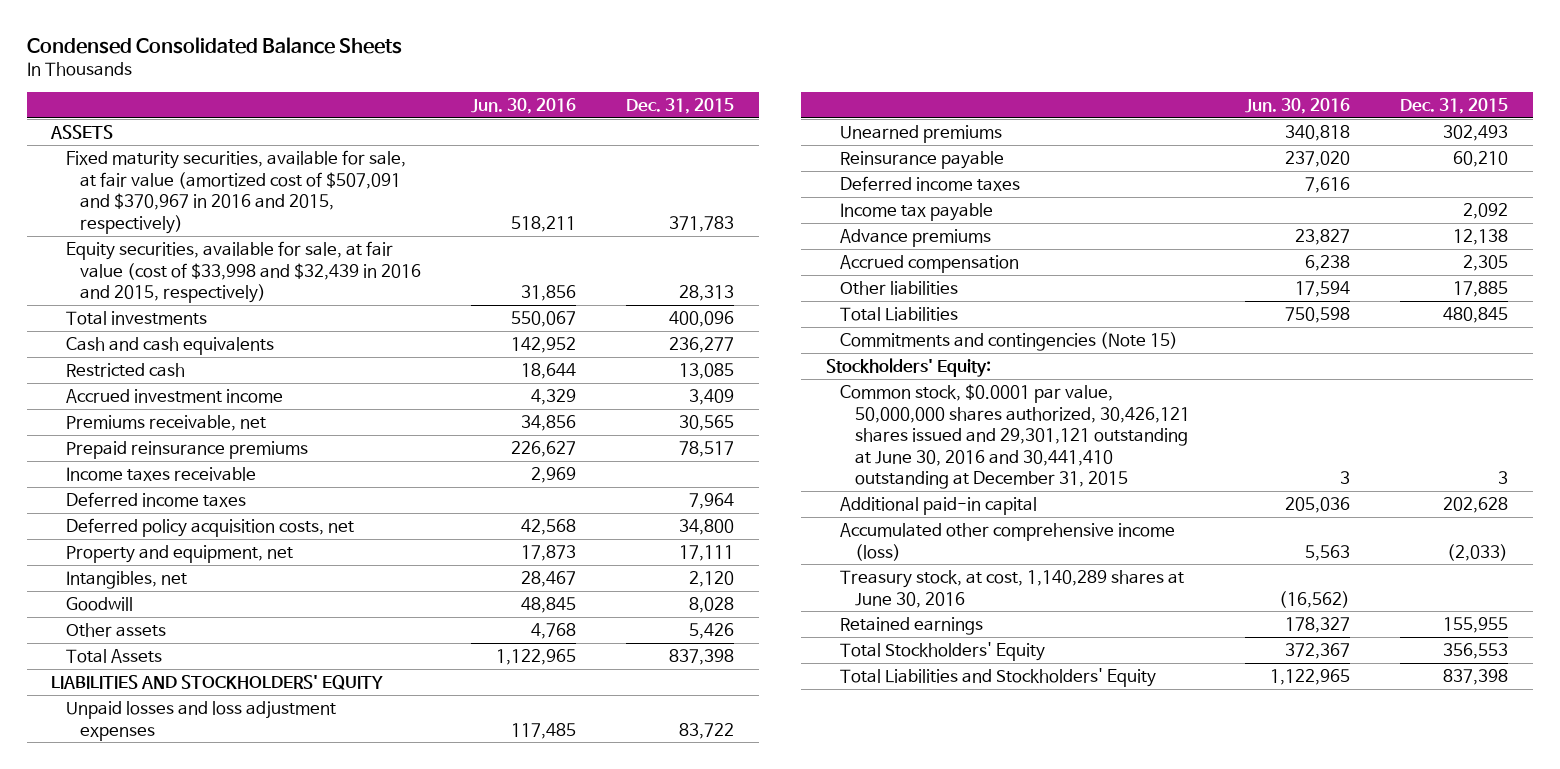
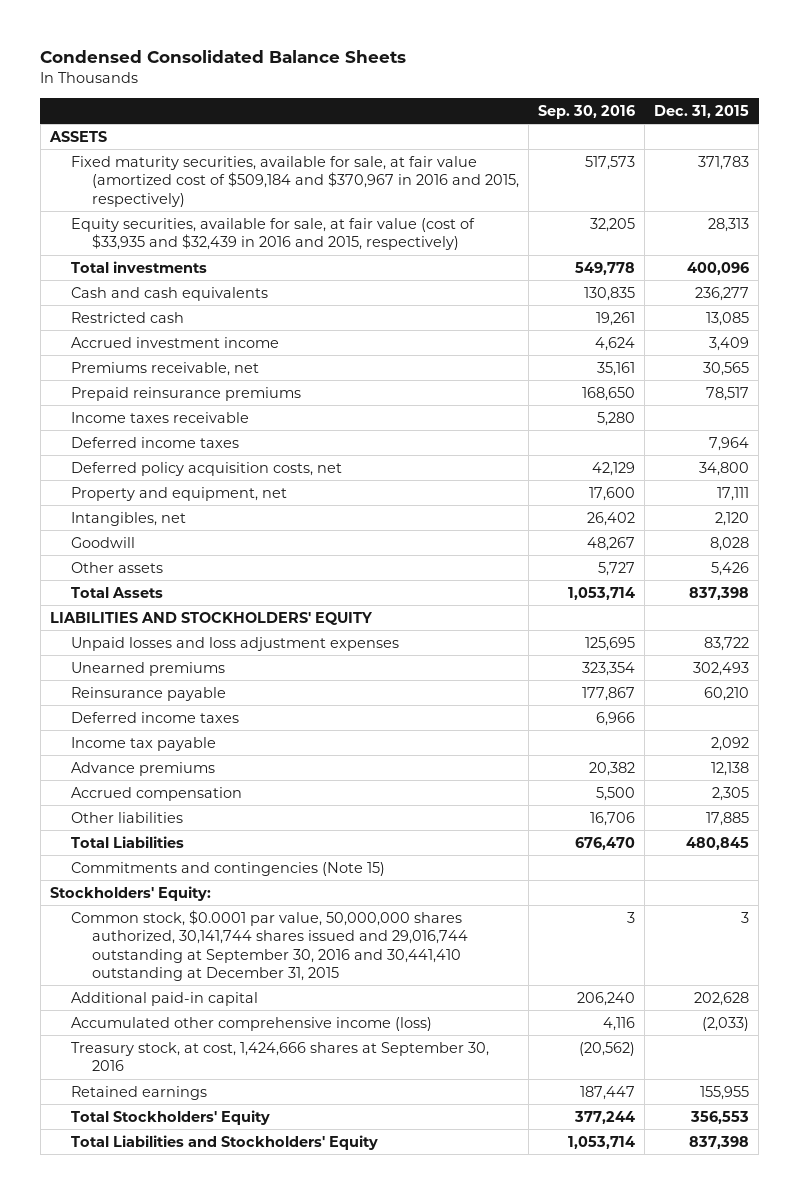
[471,97,577,114] Jun. 30, 2016 -> none
none -> [538,104,636,119] Sep. 30, 2016
[65,149,406,234] Fixed maturity securities, available for sale, at fair value (amortized cost of $507,091 and $370,967 in 2016 and 2015, respectively) -> [70,155,519,207] Fixed maturity securities, available for sale, at fair value (amortized cost of $509,184 and $370,967 in 2016 and 2015, respectively)
[65,240,422,304] Equity securities, available for sale, at fair value (cost of $33,998 and $32,439 in 2016 and 2015, respectively) -> [70,217,475,251] Equity securities, available for sale, at fair value (cost of $33,935 and $32,439 in 2016 and 2015, respectively)
[840,383,1190,490] Common stock, $0.0001 par value, 50,000,000 shares authorized, 30,426,121 shares issued and 29,301,121 outstanding at June 30, 2016 and 30,441,410 outstanding at December 31, 2015 -> [70,909,468,981] Common stock, $0.0001 par value, 50,000,000 shares authorized, 30,141,744 shares issued and 29,016,744 outstanding at September 30, 2016 and 30,441,410 outstanding at December 31, 2015
[840,569,1185,608] Treasury stock, at cost, 1,140,289 shares at June 30, 2016 -> [70,1041,489,1072] Treasury stock, at cost, 1,424,666 shares at September 30, 2016

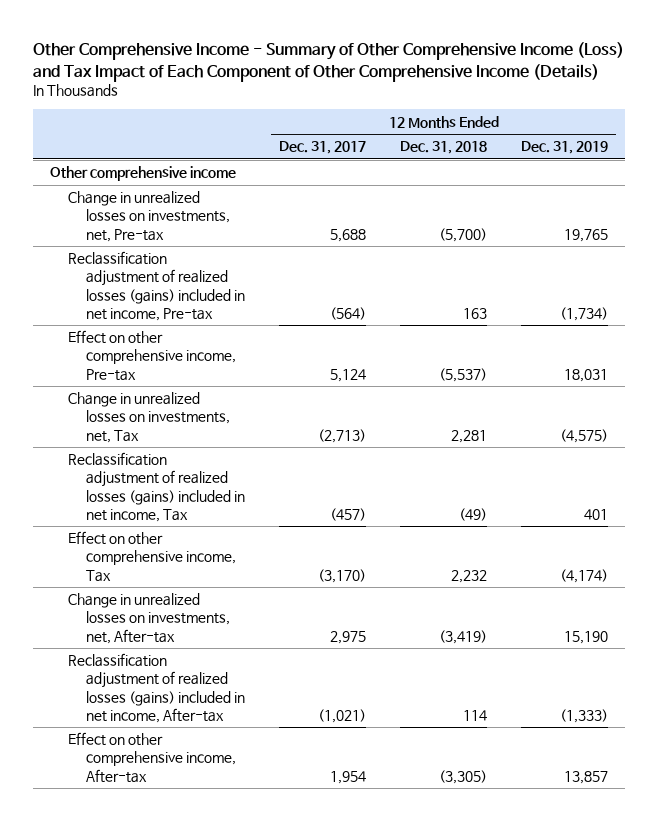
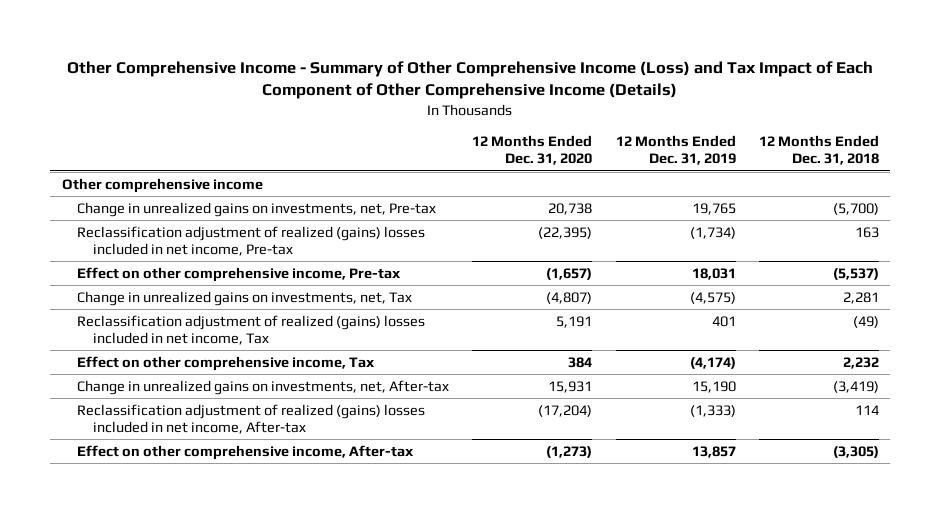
[279,141,367,155] Dec. 31, 2017 -> none
none -> [472,135,593,166] 12 Months Ended Dec. 31, 2020
[68,191,231,242] Change in unrealized losses on investments, net, Pre-tax -> [77,201,437,217] Change in unrealized gains on investments, net, Pre-tax
[68,251,246,321] Reclassification adjustment of realized losses (gains) included in net income, Pre-tax -> [77,225,426,256] Reclassification adjustment of realized (gains) losses included in net income, Pre-tax
[68,392,231,443] Change in unrealized losses on investments, net, Tax -> [77,290,413,306] Change in unrealized gains on investments, net, Tax
[68,452,246,522] Reclassification adjustment of realized losses (gains) included in net income, Tax -> [77,314,426,345] Reclassification adjustment of realized (gains) losses included in net income, Tax
[68,593,231,644] Change in unrealized losses on investments, net, After-tax -> [77,379,450,395] Change in unrealized gains on investments, net, After-tax
[68,653,246,723] Reclassification adjustment of realized losses (gains) included in net income, After-tax -> [77,403,426,434] Reclassification adjustment of realized (gains) losses included in net income, After-tax

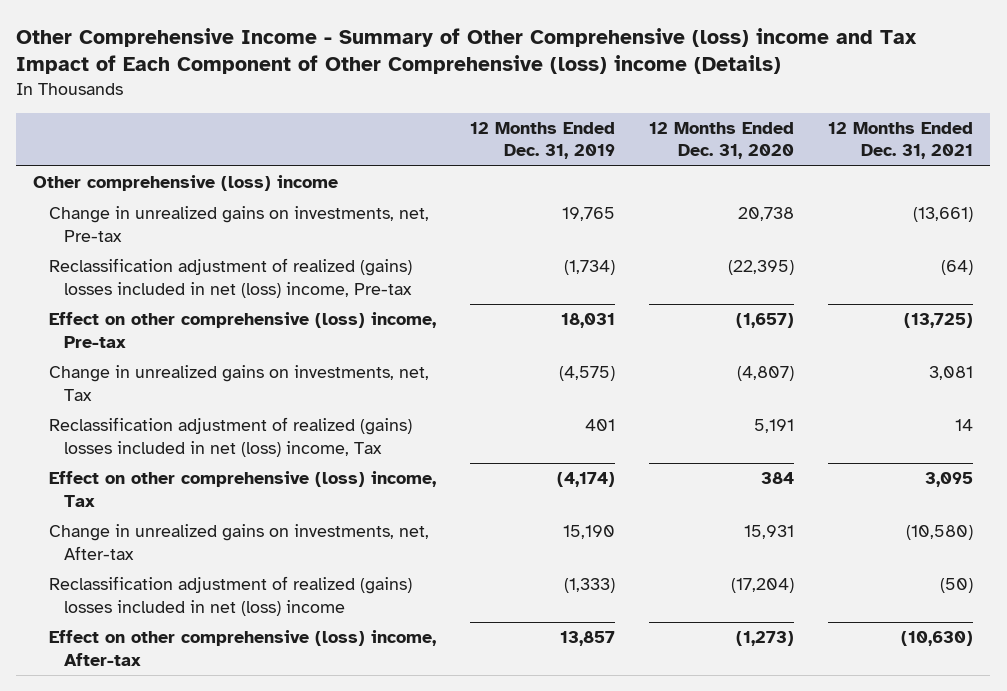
[67,60,874,100] Other Comprehensive Income - Summary of Other Comprehensive Income (Loss) and Tax Impact of Each Component of Other Comprehensive Income (Details) -> [16,27,918,75] Other Comprehensive Income - Summary of Other Comprehensive (loss) income and Tax Impact of Each Component of Other Comprehensive (loss) income (Details)
[758,135,879,166] 12 Months Ended Dec. 31, 2018 -> none
none -> [828,122,974,160] 12 Months Ended Dec. 31, 2021
[61,177,263,193] Other comprehensive income -> [33,175,339,192] Other comprehensive (loss) income
[77,225,426,256] Reclassification adjustment of realized (gains) losses included in net income, Pre-tax -> [48,258,413,298] Reclassification adjustment of realized (gains) losses included in net (loss) income, Pre-tax
[77,266,402,282] Effect on other comprehensive income, Pre-tax -> [48,312,436,348] Effect on other comprehensive (loss) income, Pre-tax
[77,314,426,345] Reclassification adjustment of realized (gains) losses included in net income, Tax -> [48,417,412,457] Reclassification adjustment of realized (gains) losses included in net (loss) income, Tax
[77,355,376,371] Effect on other comprehensive income, Tax -> [48,471,436,507] Effect on other comprehensive (loss) income, Tax
[77,403,426,434] Reclassification adjustment of realized (gains) losses included in net income, After-tax -> [48,576,412,616] Reclassification adjustment of realized (gains) losses included in net (loss) income
[77,444,415,460] Effect on other comprehensive income, After-tax -> [48,630,436,666] Effect on other comprehensive (loss) income, After-tax

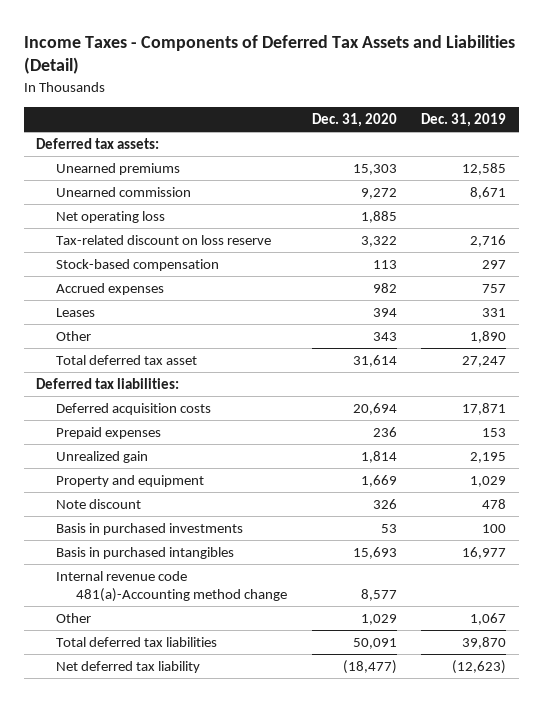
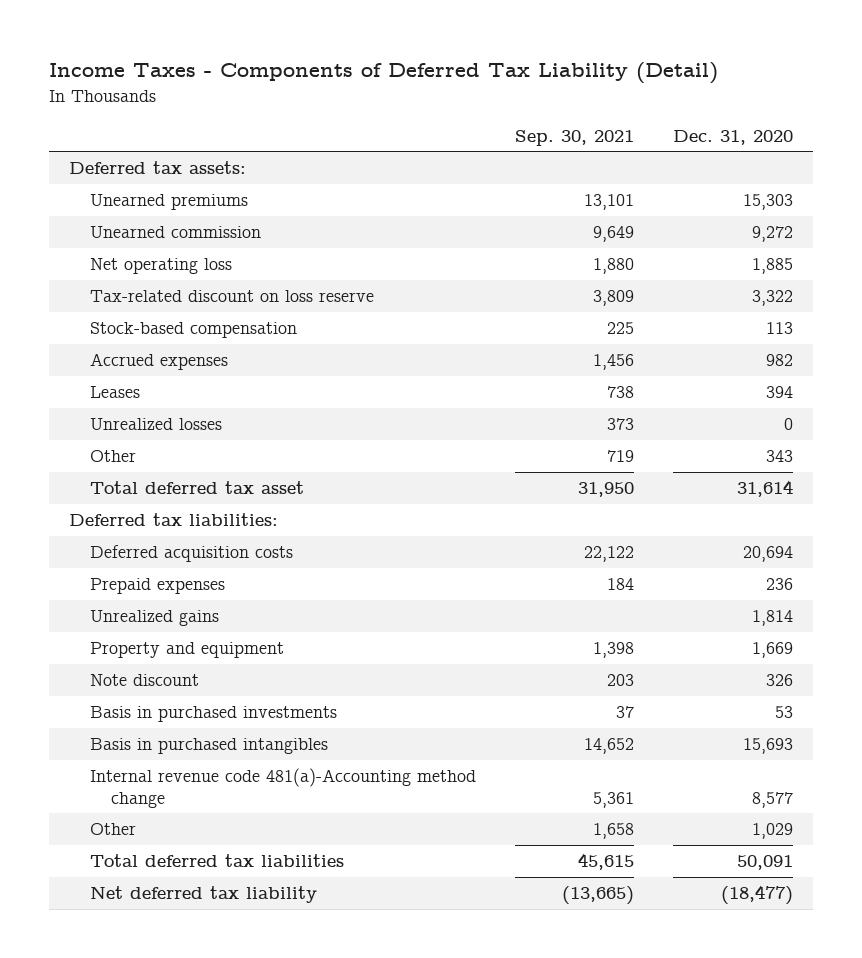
[24,34,516,75] Income Taxes - Components of Deferred Tax Assets and Liabilities (Detail) -> [49,62,719,85] Income Taxes - Components of Deferred Tax Liability (Detail)
[421,112,507,127] Dec. 31, 2019 -> none
none -> [515,129,635,146] Sep. 30, 2021
none -> [90,418,223,431] Unrealized losses
[56,451,149,464] Unrealized gain -> [90,610,220,627] Unrealized gains

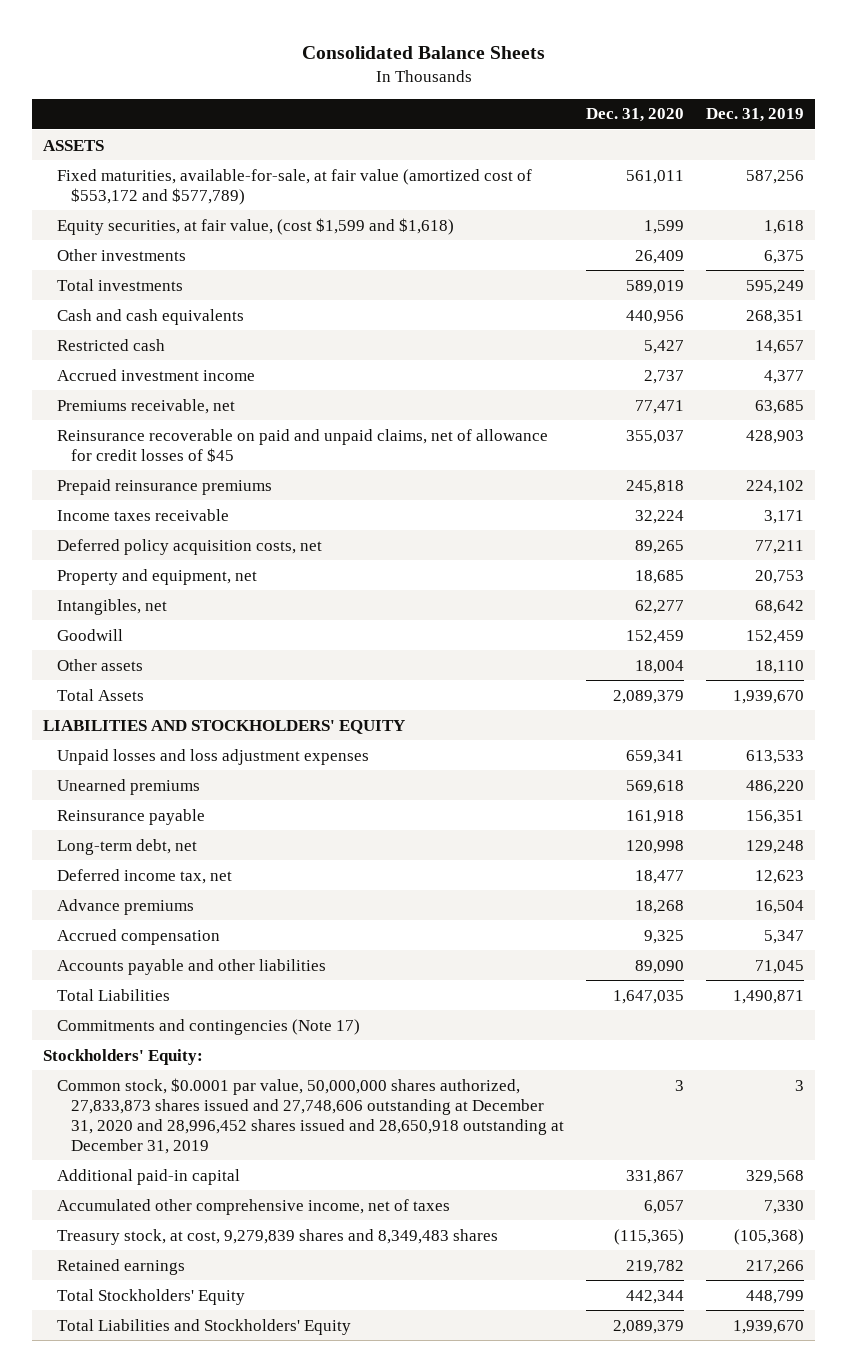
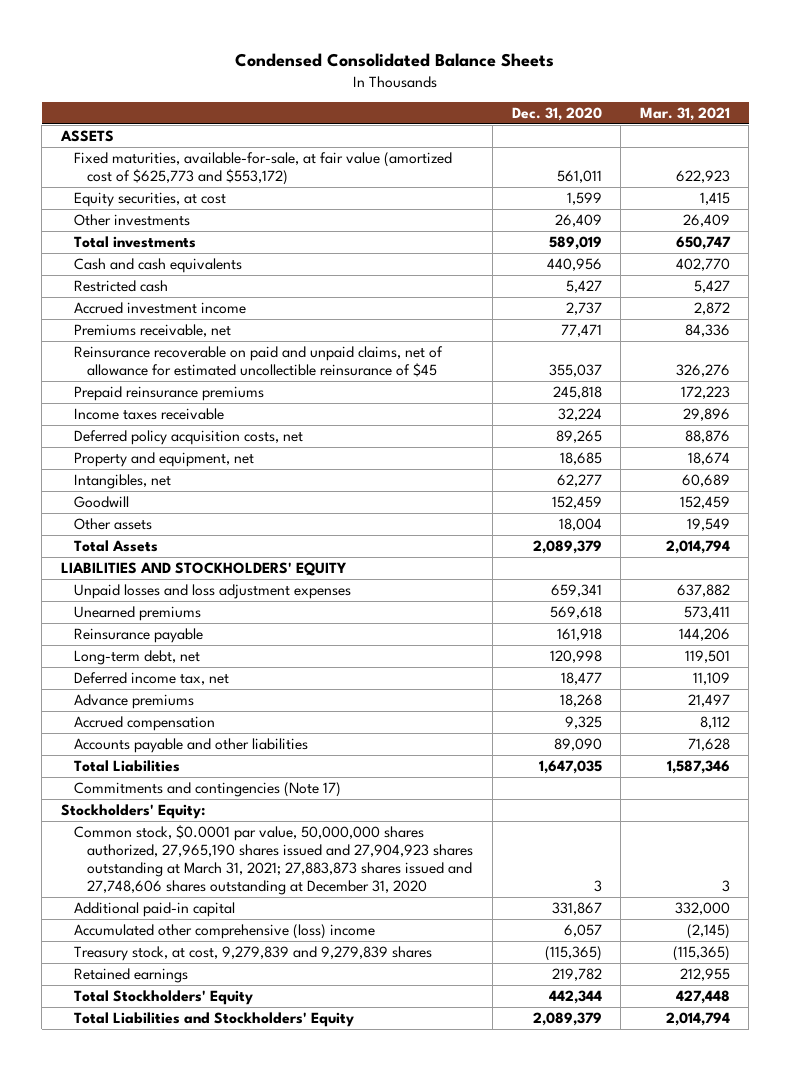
[301,45,545,59] Consolidated Balance Sheets -> [235,52,555,67] Condensed Consolidated Balance Sheets
[705,108,804,123] Dec. 31, 2019 -> none
none -> [639,107,730,122] Mar. 31, 2021
[57,168,533,205] Fixed maturities, available-for-sale, at fair value (amortized cost of $553,172 and $577,789) -> [74,151,453,185] Fixed maturities, available-for-sale, at fair value (amortized cost of $625,773 and $553,172)
[57,217,455,235] Equity securities, at fair value, (cost $1,599 and $1,618) -> [74,191,227,207] Equity securities, at cost
[57,428,549,462] Reinsurance recoverable on paid and unpaid claims, net of allowance for credit losses of $45 -> [74,345,444,377] Reinsurance recoverable on paid and unpaid claims, net of allowance for estimated uncollectible reinsurance of $45
[57,1077,565,1154] Common stock, $0.0001 par value, 50,000,000 shares authorized, 27,833,873 shares issued and 27,748,606 outstanding at December 31, 2020 and 28,996,452 shares issued and 28,650,918 outstanding at December 31, 2019 -> [74,824,474,895] Common stock, $0.0001 par value, 50,000,000 shares authorized, 27,965,190 shares issued and 27,904,923 shares outstanding at March 31, 2021; 27,883,873 shares issued and 27,748,606 shares outstanding at December 31, 2020
[57,1198,451,1215] Accumulated other comprehensive income, net of taxes -> [74,923,376,939] Accumulated other comprehensive (loss) income
[57,1228,499,1245] Treasury stock, at cost, 9,279,839 shares and 8,349,483 shares -> [74,945,433,961] Treasury stock, at cost, 9,279,839 and 9,279,839 shares

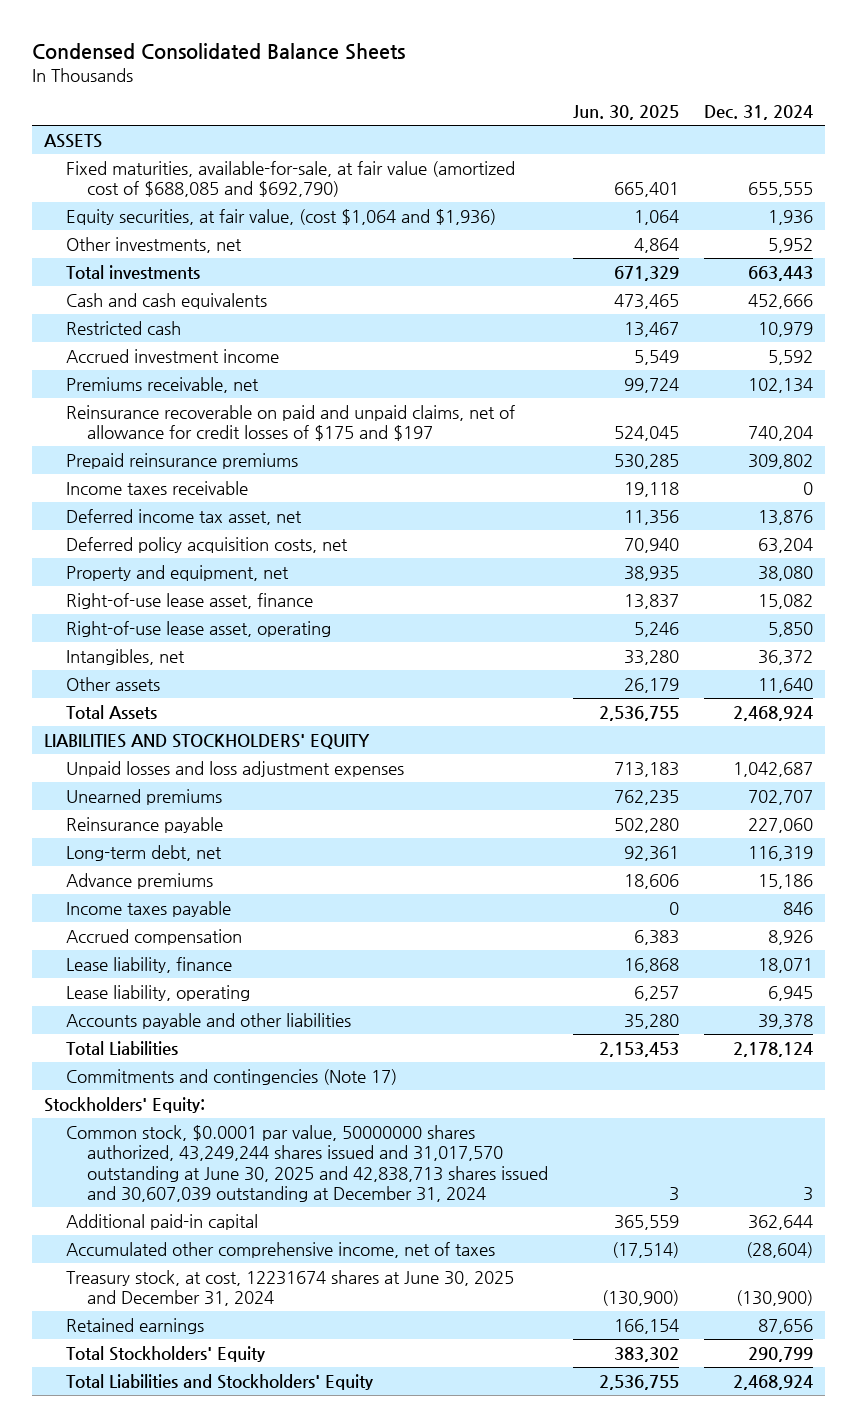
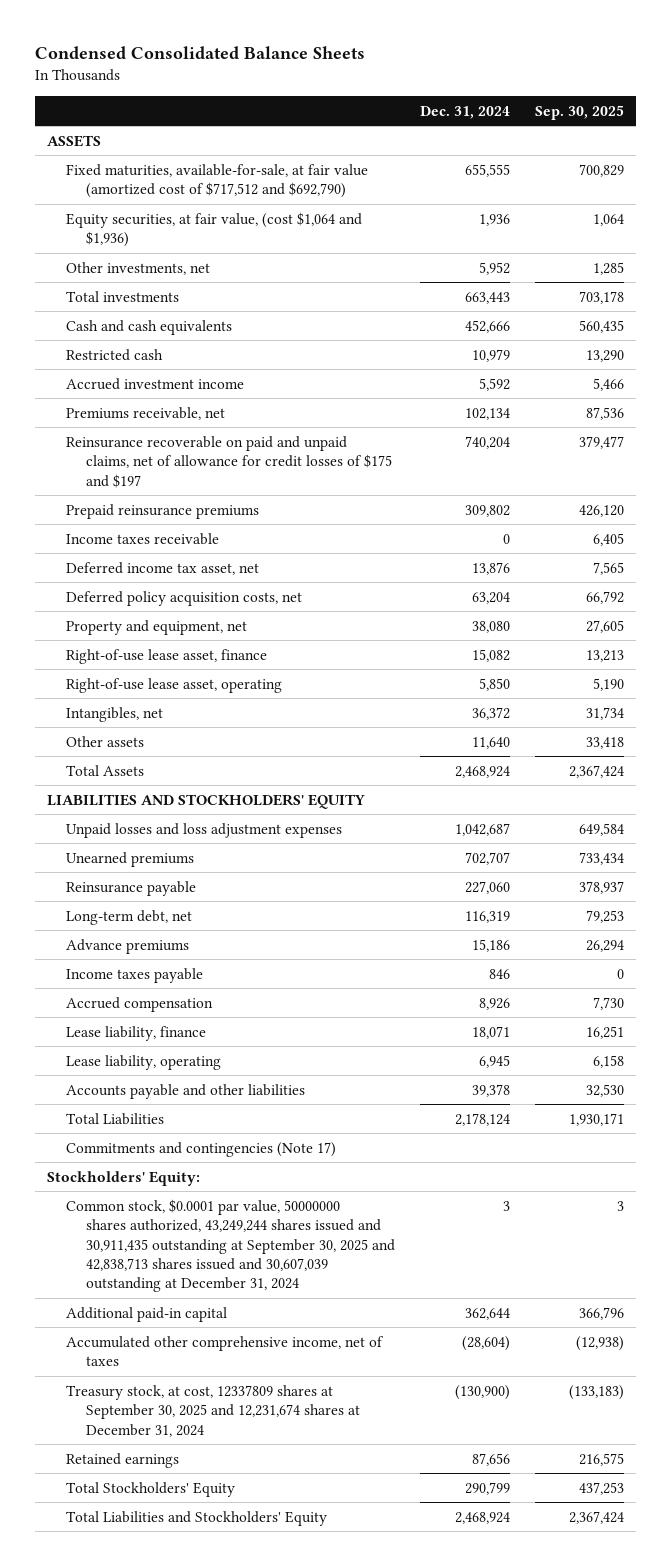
[573,105,680,121] Jun. 30, 2025 -> none
none -> [534,104,624,120] Sep. 30, 2025
[65,160,515,198] Fixed maturities, available-for-sale, at fair value (amortized cost of $688,085 and $692,790) -> [66,163,369,199] Fixed maturities, available-for-sale, at fair value (amortized cost of $717,512 and $692,790)
[65,1124,549,1203] Common stock, $0.0001 par value, 50000000 shares authorized, 43,249,244 shares issued and 31,017,570 outstanding at June 30, 2025 and 42,838,713 shares issued and 30,607,039 outstanding at December 31, 2024 -> [66,1198,395,1293] Common stock, $0.0001 par value, 50000000 shares authorized, 43,249,244 shares issued and 30,911,435 outstanding at September 30, 2025 and 42,838,713 shares issued and 30,607,039 outstanding at December 31, 2024
[65,1269,514,1307] Treasury stock, at cost, 12231674 shares at June 30, 2025 and December 31, 2024 -> [66,1384,360,1437] Treasury stock, at cost, 12337809 shares at September 30, 2025 and 12,231,674 shares at December 31, 2024

